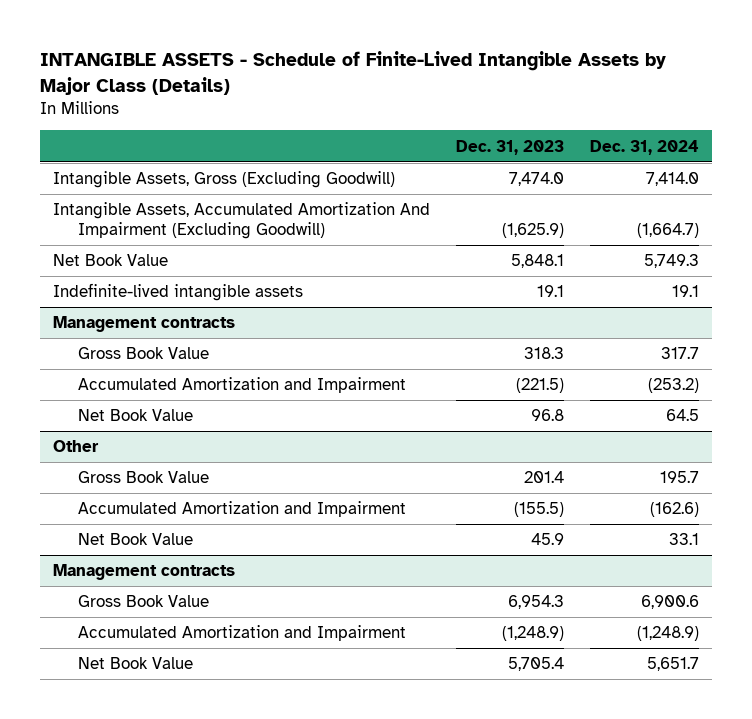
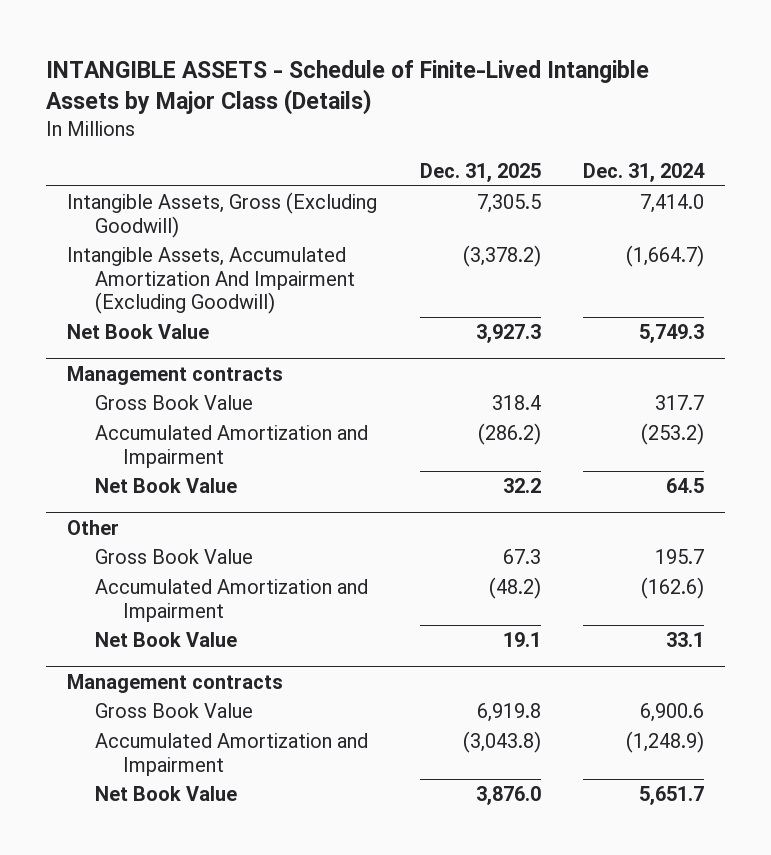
[455,139,564,155] Dec. 31, 2023 -> none
none -> [419,163,541,183] Dec. 31, 2025
[53,283,304,302] Indefinite-lived intangible assets -> none

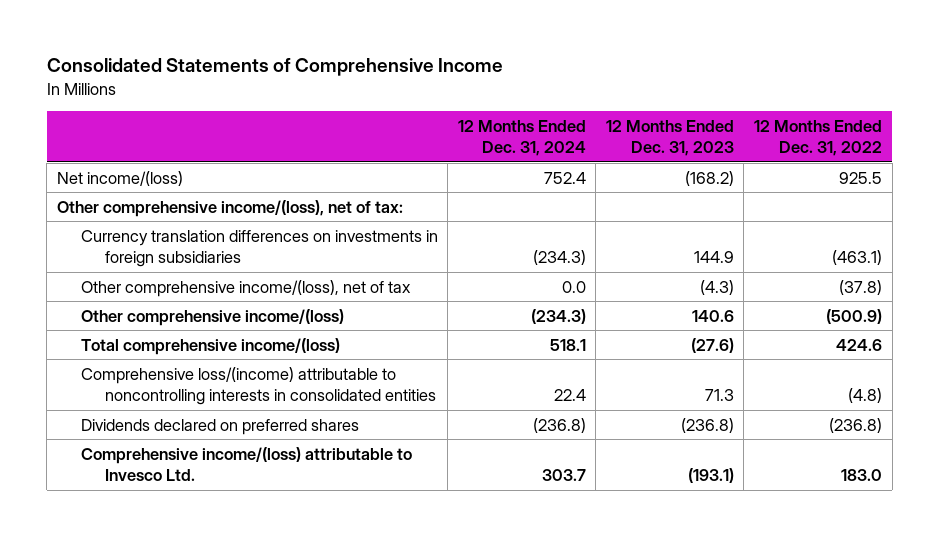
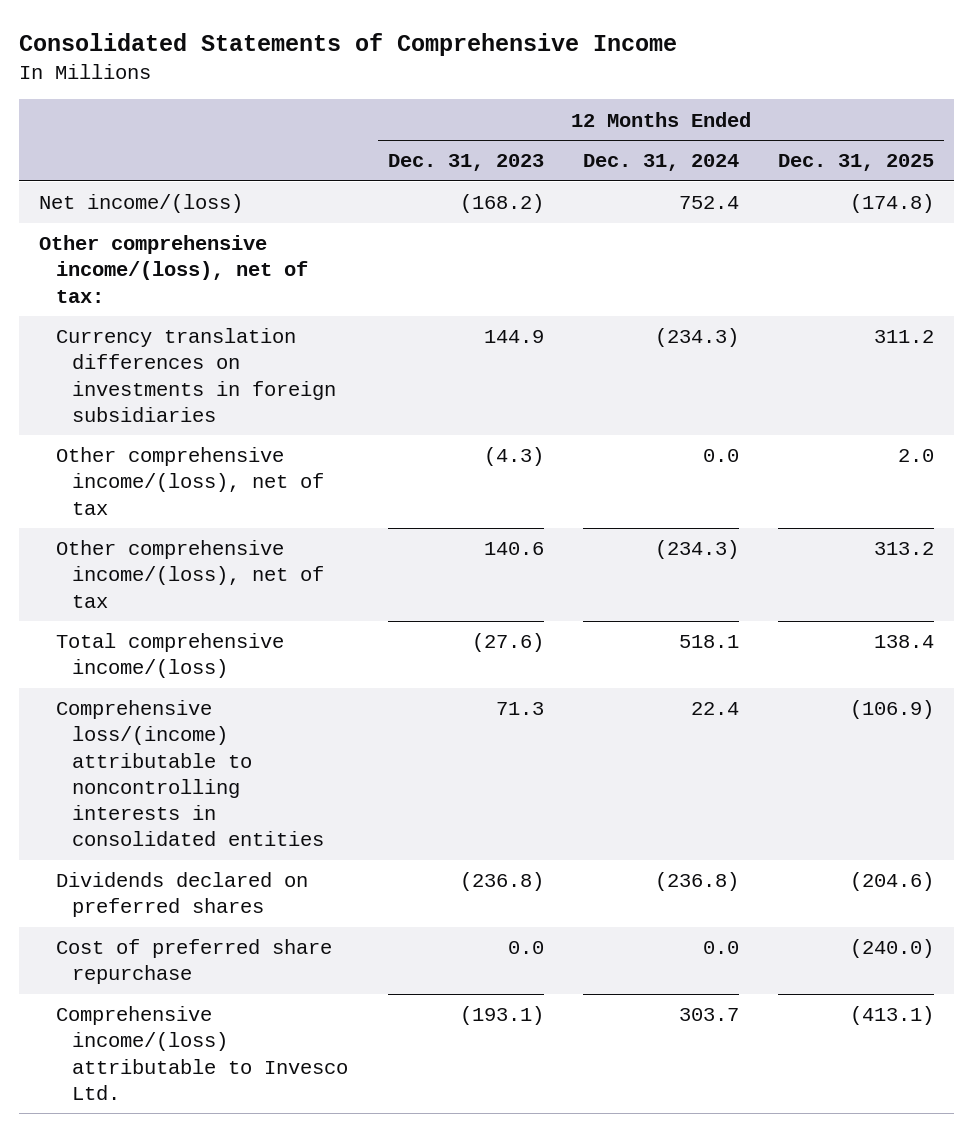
[754,119,883,157] 12 Months Ended Dec. 31, 2022 -> none
none -> [778,154,935,172] Dec. 31, 2025
[80,308,344,326] Other comprehensive income/(loss) -> [55,540,325,608] Other comprehensive income/(loss), net of tax
none -> [55,939,332,985] Cost of preferred share repurchase

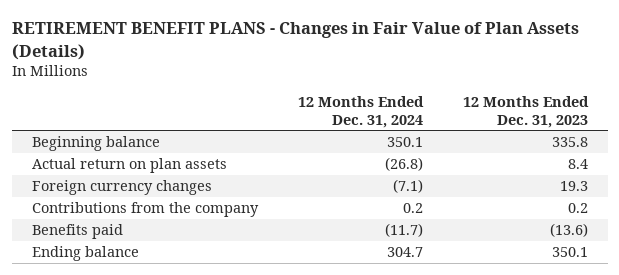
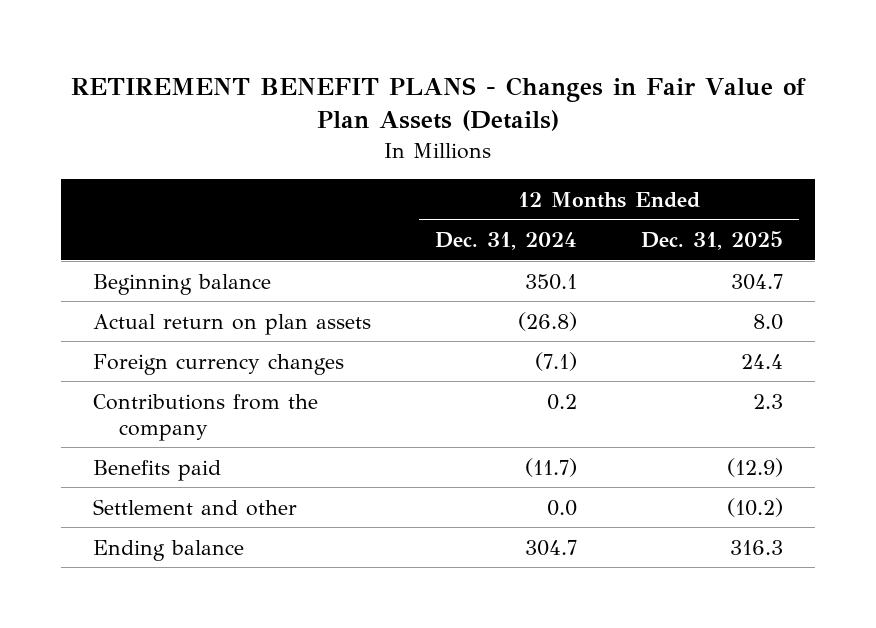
[462,95,589,128] 12 Months Ended Dec. 31, 2023 -> none
none -> [641,231,784,251] Dec. 31, 2025
none -> [93,498,298,516] Settlement and other

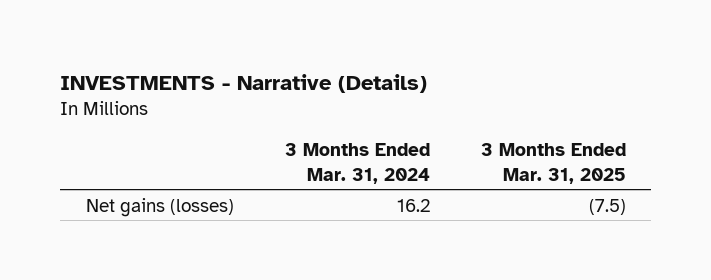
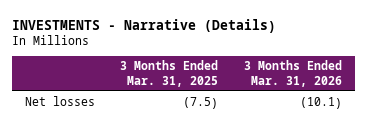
[284,143,430,184] 3 Months Ended Mar. 31, 2024 -> none
none -> [244,60,343,87] 3 Months Ended Mar. 31, 2026
[85,197,234,217] Net gains (losses) -> [24,96,95,107] Net losses

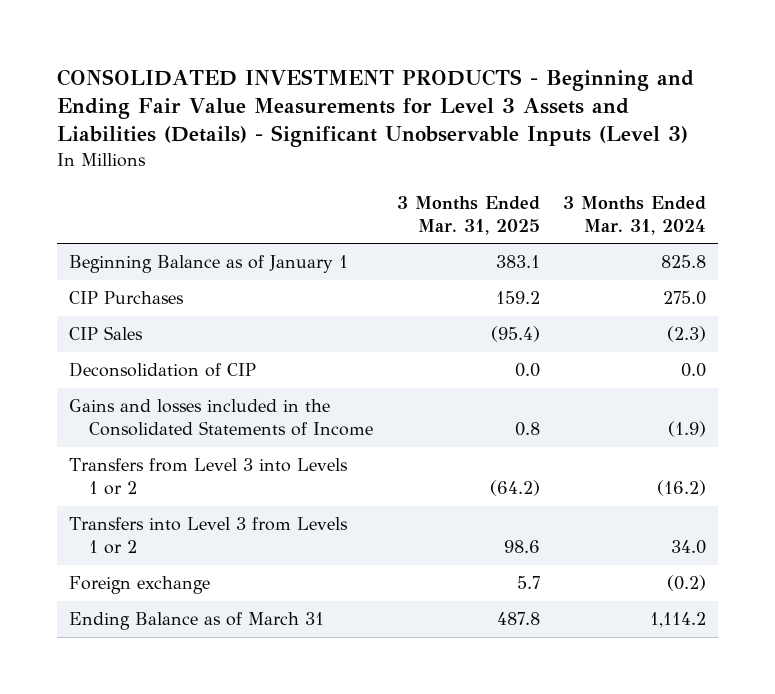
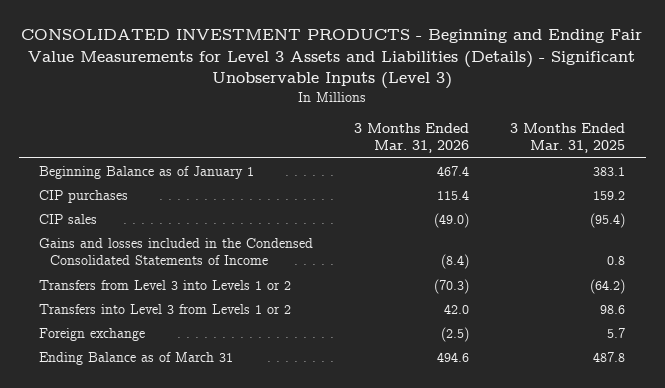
[563,195,707,235] 3 Months Ended Mar. 31, 2024 -> none
none -> [354,122,470,154] 3 Months Ended Mar. 31, 2026
[68,362,256,378] Deconsolidation of CIP -> none
[68,291,184,305] CIP Purchases -> [39,189,129,203] CIP purchases
[68,326,143,341] CIP Sales -> [39,213,98,224] CIP sales
[68,399,373,437] Gains and losses included in the Consolidated Statements of Income -> [39,237,314,266] Gains and losses included in the Condensed Consolidated Statements of Income

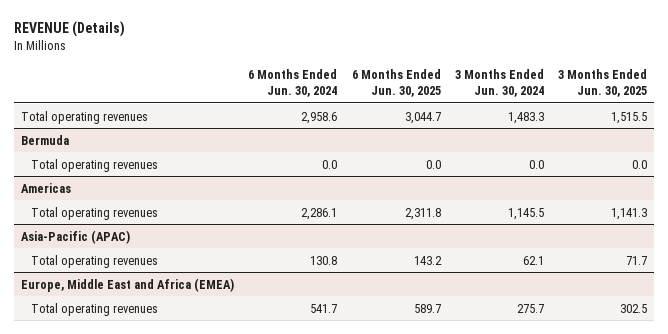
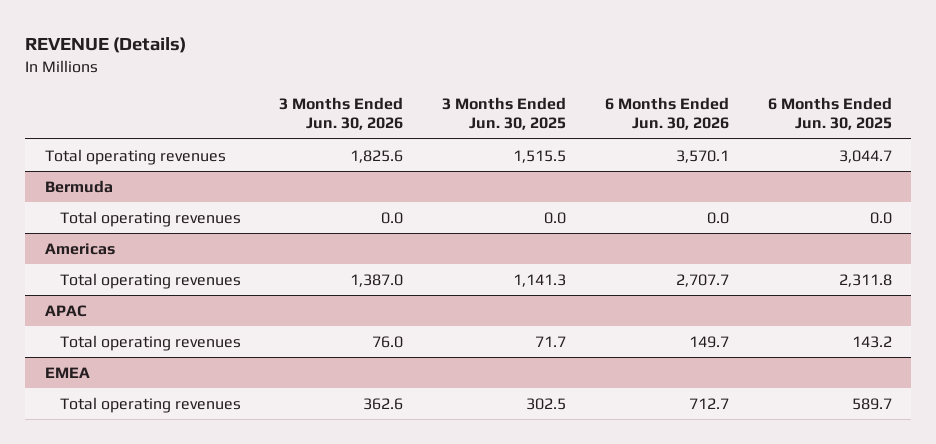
[248,68,338,97] 6 Months Ended Jun. 30, 2024 -> none
[454,68,544,97] 3 Months Ended Jun. 30, 2024 -> none
none -> [279,96,404,131] 3 Months Ended Jun. 30, 2026
none -> [604,96,729,131] 6 Months Ended Jun. 30, 2026
[21,229,131,244] Asia-Pacific (APAC) -> [44,304,87,317] APAC
[21,277,235,292] Europe, Middle East and Africa (EMEA) -> [44,366,90,378] EMEA

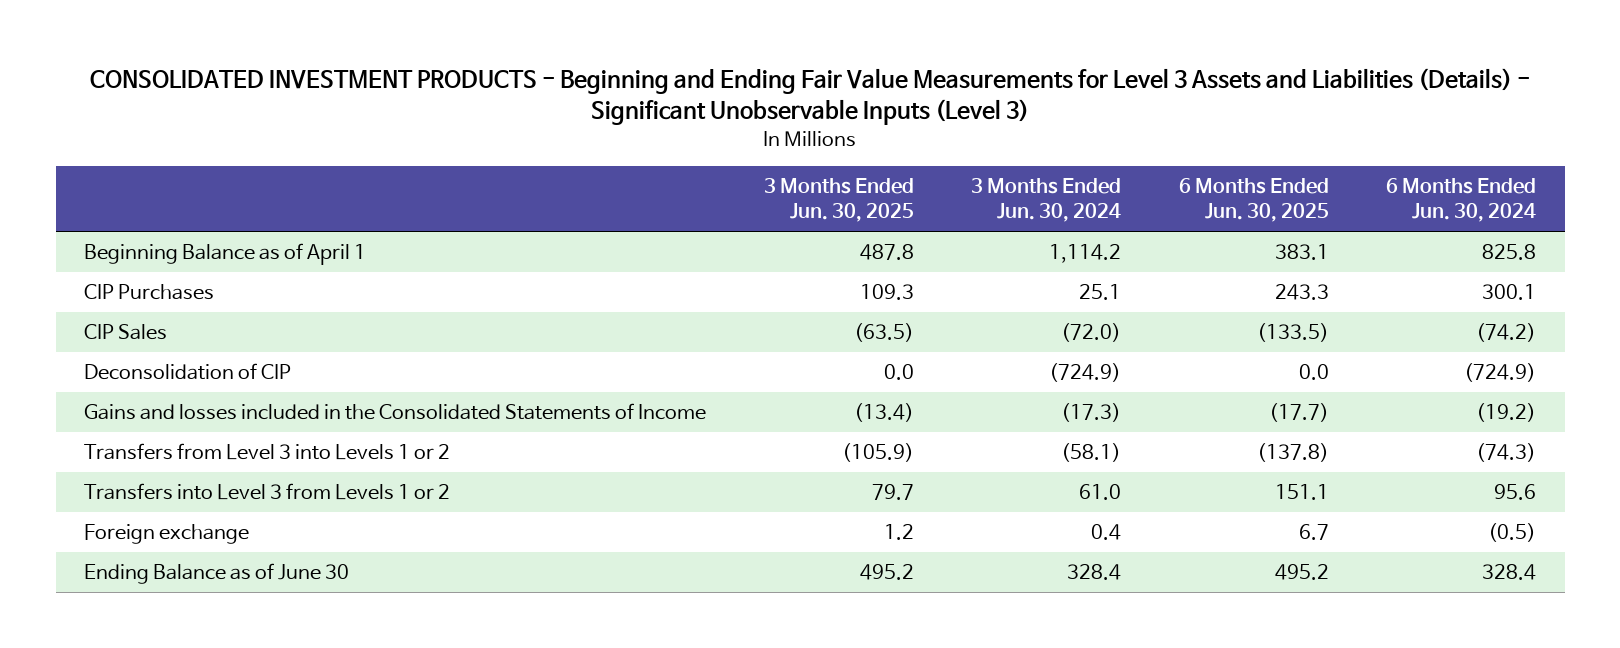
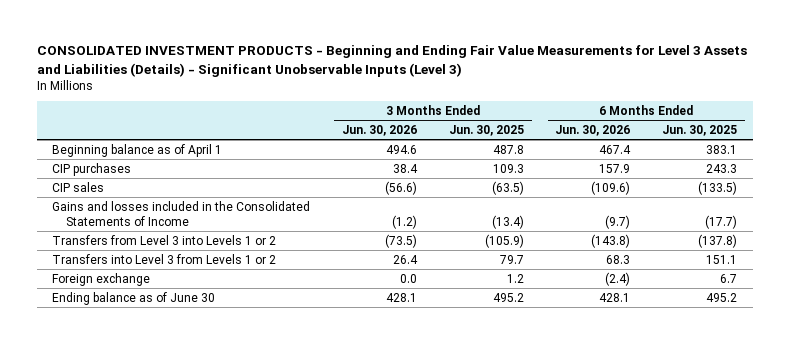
[971,178,1122,223] 3 Months Ended Jun. 30, 2024 -> none
[1385,178,1536,223] 6 Months Ended Jun. 30, 2024 -> none
none -> [342,125,418,137] Jun. 30, 2026
none -> [555,125,631,137] Jun. 30, 2026
[84,363,292,381] Deconsolidation of CIP -> none
[84,243,367,266] Beginning Balance as of April 1 -> [52,143,223,157] Beginning balance as of April 1
[84,284,215,301] CIP Purchases -> [52,162,132,176] CIP purchases
[84,324,168,341] CIP Sales -> [52,181,105,192] CIP sales
[84,563,350,585] Ending Balance as of June 30 -> [52,291,216,305] Ending balance as of June 30

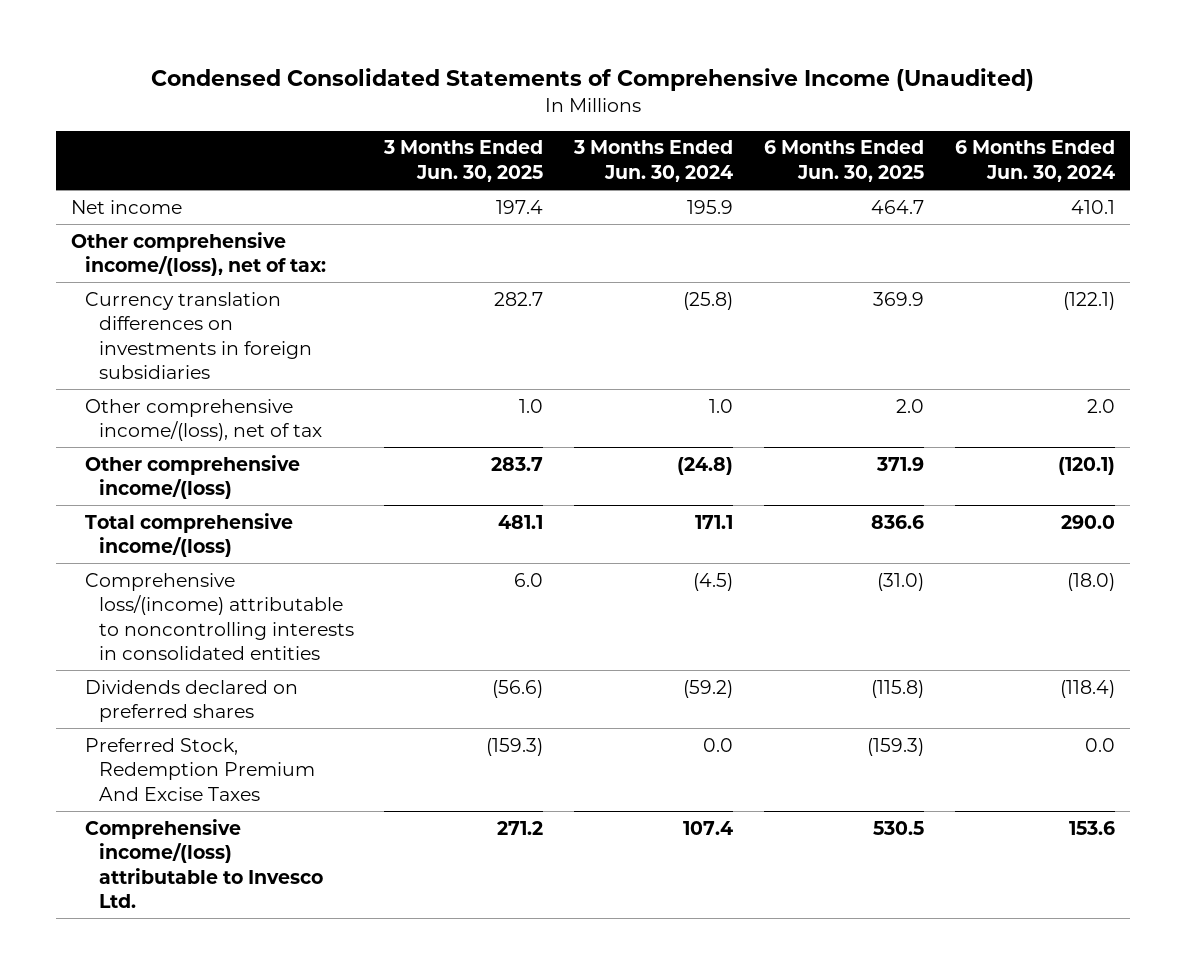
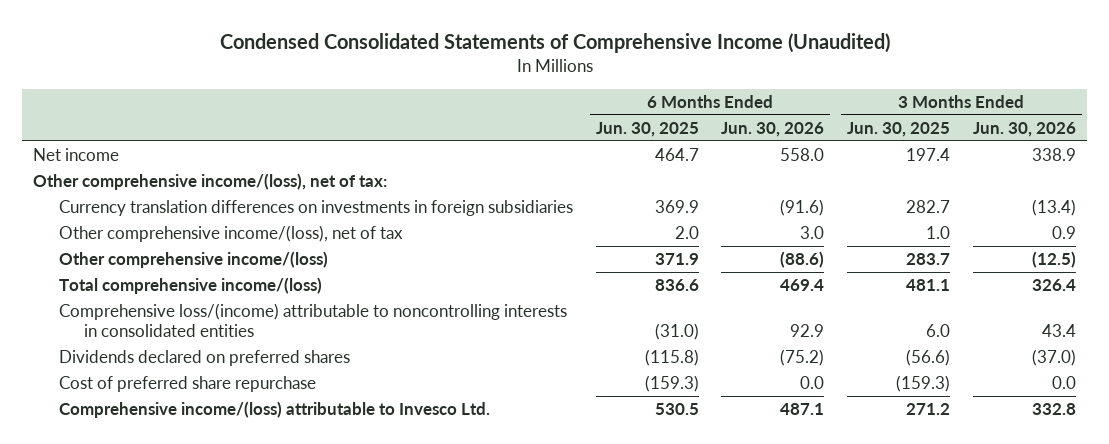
[573,140,734,182] 3 Months Ended Jun. 30, 2024 -> none
[954,140,1115,182] 6 Months Ended Jun. 30, 2024 -> none
none -> [721,122,825,138] Jun. 30, 2026
none -> [972,122,1076,138] Jun. 30, 2026
[84,737,315,801] Preferred Stock, Redemption Premium And Excise Taxes -> [58,376,316,393] Cost of preferred share repurchase

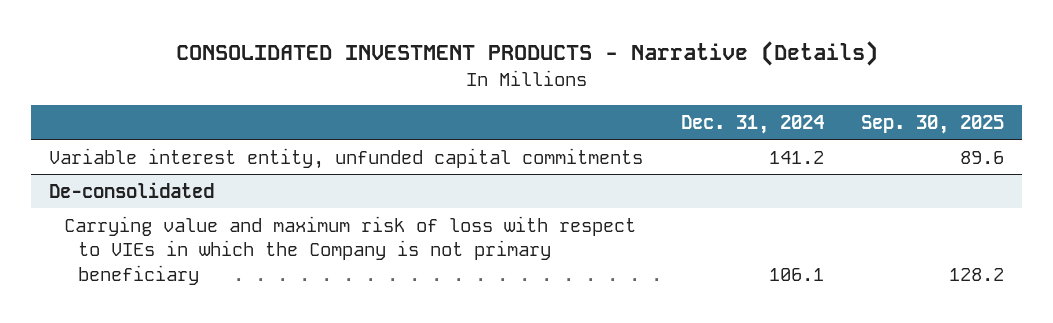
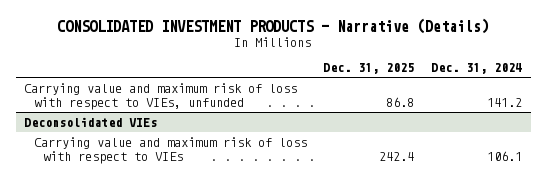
[860,114,1004,134] Sep. 30, 2025 -> none
none -> [323,63,415,75] Dec. 31, 2025
[49,147,644,169] Variable interest entity, unfunded capital commitments -> [24,82,298,110] Carrying value and maximum risk of loss with respect to VIEs, unfunded
[49,181,215,198] De-consolidated -> [24,116,158,127] Deconsolidated VIEs
[63,215,636,286] Carrying value and maximum risk of loss with respect to VIEs in which the Company is not primary beneficiary -> [33,136,307,164] Carrying value and maximum risk of loss with respect to VIEs

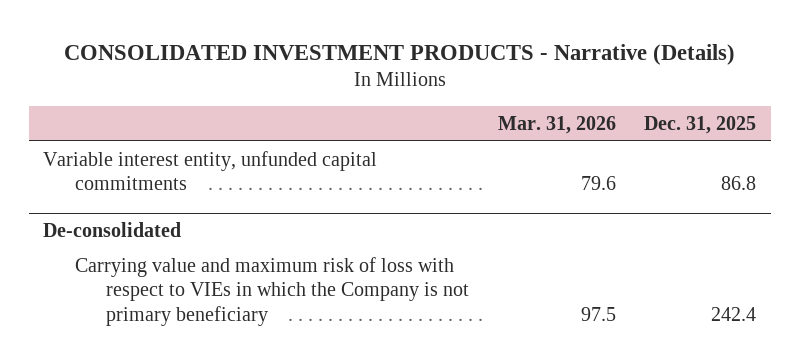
[431,63,523,75] Dec. 31, 2024 -> none
none -> [497,115,616,134] Mar. 31, 2026
[24,82,298,110] Carrying value and maximum risk of loss with respect to VIEs, unfunded -> [43,150,378,191] Variable interest entity, unfunded capital commitments
[24,116,158,127] Deconsolidated VIEs -> [43,221,182,237] De-consolidated
[33,136,307,164] Carrying value and maximum risk of loss with respect to VIEs -> [74,256,470,326] Carrying value and maximum risk of loss with respect to VIEs in which the Company is not primary beneficiary

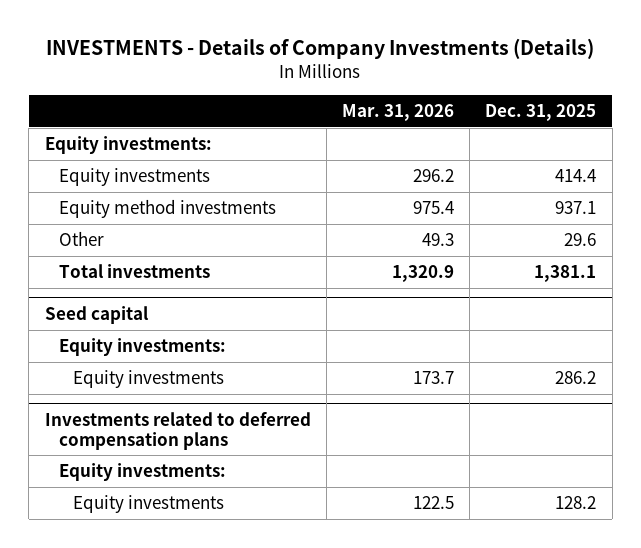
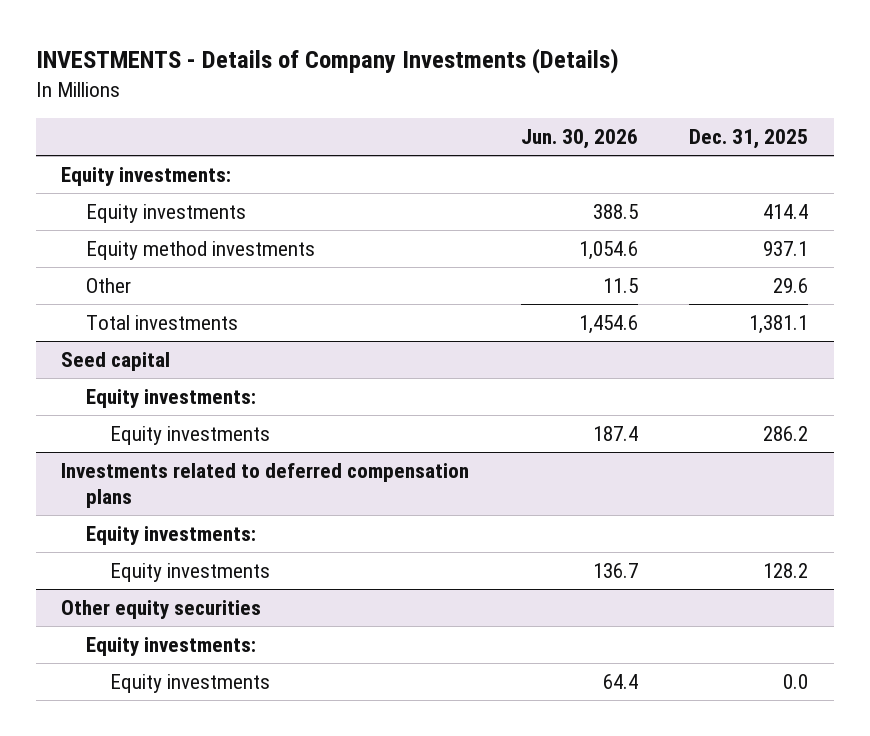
[341,104,454,122] Mar. 31, 2026 -> none
none -> [520,129,638,150] Jun. 30, 2026
none -> [61,600,262,620] Other equity securities
none -> [85,637,256,657] Equity investments:
none -> [110,674,271,694] Equity investments

